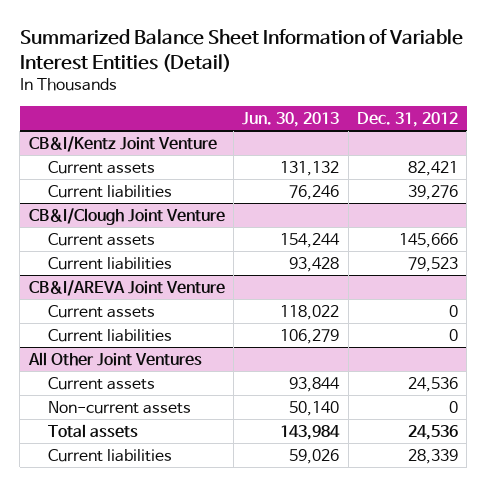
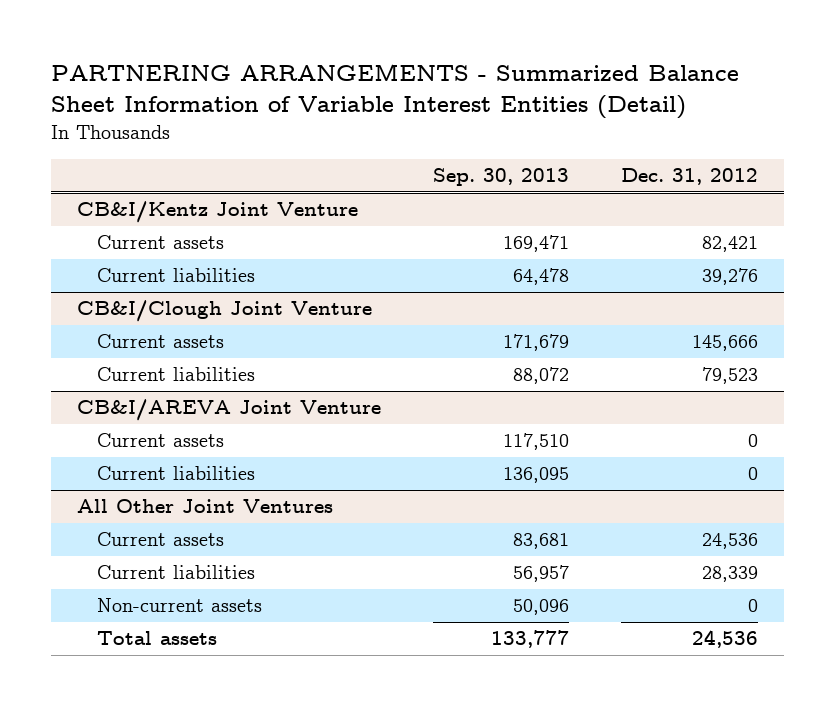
[19,29,463,72] Summarized Balance Sheet Information of Variable Interest Entities (Detail) -> [50,64,739,120] PARTNERING ARRANGEMENTS - Summarized Balance Sheet Information of Variable Interest Entities (Detail)
[242,111,340,127] Jun. 30, 2013 -> none
none -> [432,168,569,187] Sep. 30, 2013
[47,448,172,462] Current liabilities -> [97,565,256,580] Current liabilities

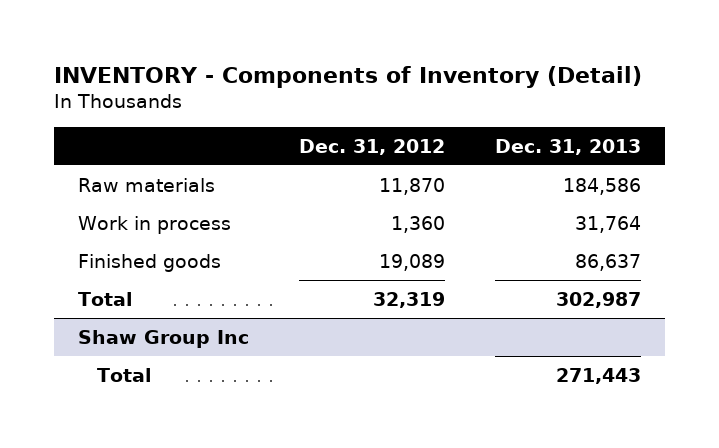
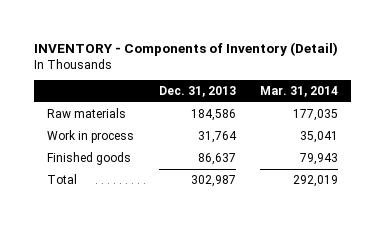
[298,138,445,155] Dec. 31, 2012 -> none
none -> [260,86,339,98] Mar. 31, 2014
[78,329,250,348] Shaw Group Inc -> none
[96,367,152,382] Total -> none

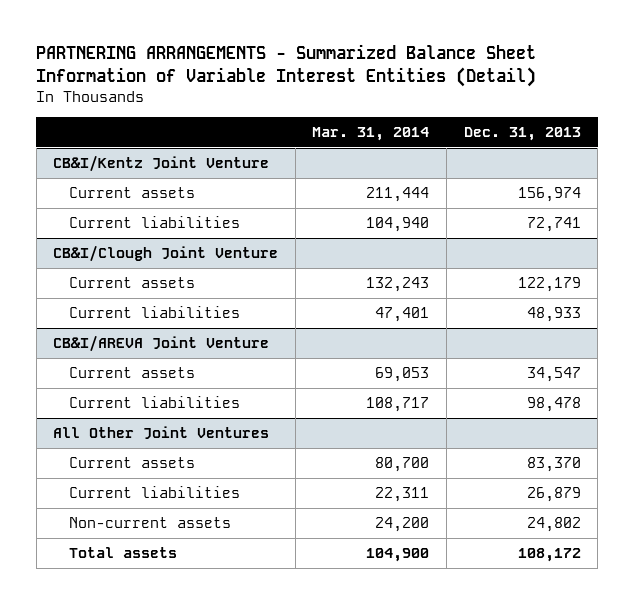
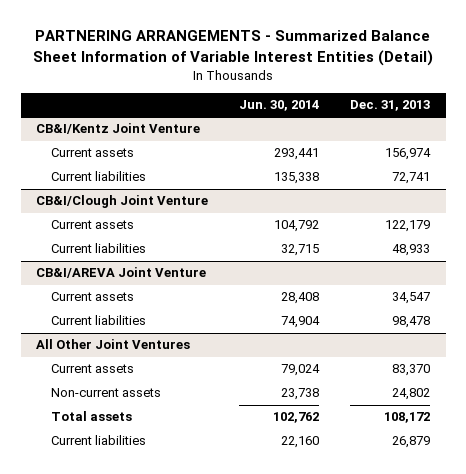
[312,126,430,141] Mar. 31, 2014 -> none
none -> [239,100,320,112] Jun. 30, 2014
[68,486,240,499] Current liabilities -> [50,435,146,446] Current liabilities

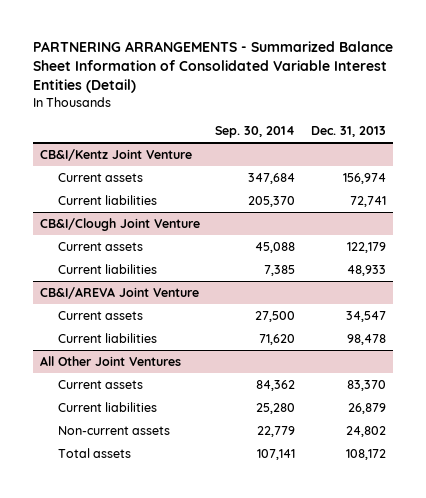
[33,30,434,66] PARTNERING ARRANGEMENTS - Summarized Balance Sheet Information of Variable Interest Entities (Detail) -> [32,40,393,94] PARTNERING ARRANGEMENTS - Summarized Balance Sheet Information of Consolidated Variable Interest Entities (Detail)
[239,100,320,112] Jun. 30, 2014 -> none
none -> [215,126,296,139] Sep. 30, 2014
[50,435,146,446] Current liabilities -> [58,401,158,412] Current liabilities

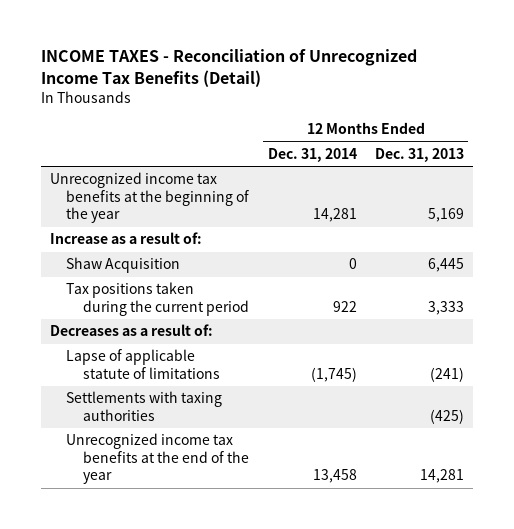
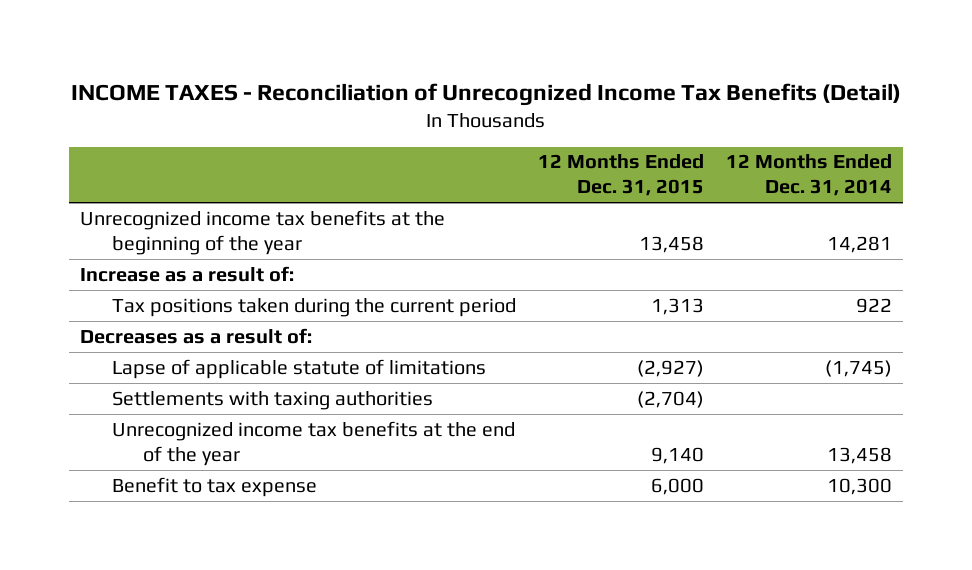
[374,148,464,163] Dec. 31, 2013 -> none
none -> [537,154,704,197] 12 Months Ended Dec. 31, 2015
[66,257,181,274] Shaw Acquisition -> none
none -> [111,476,317,497] Benefit to tax expense

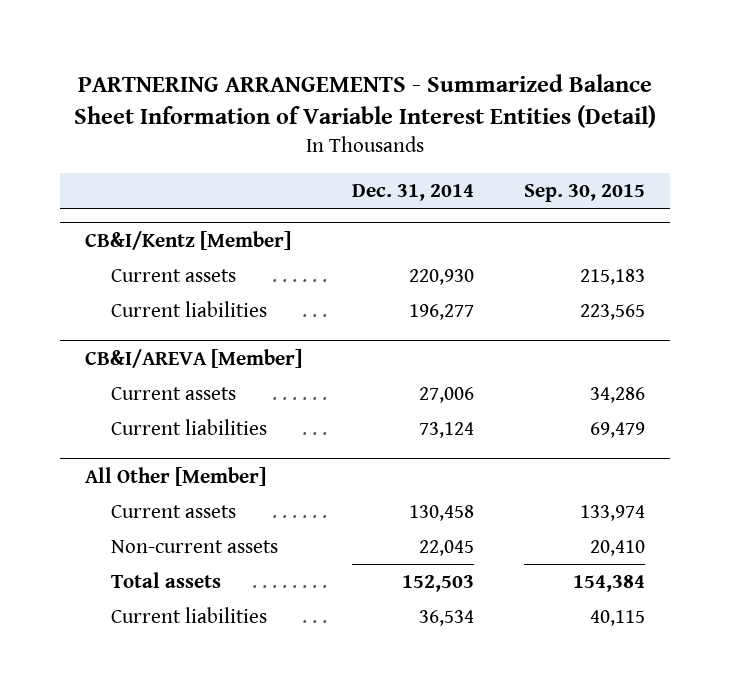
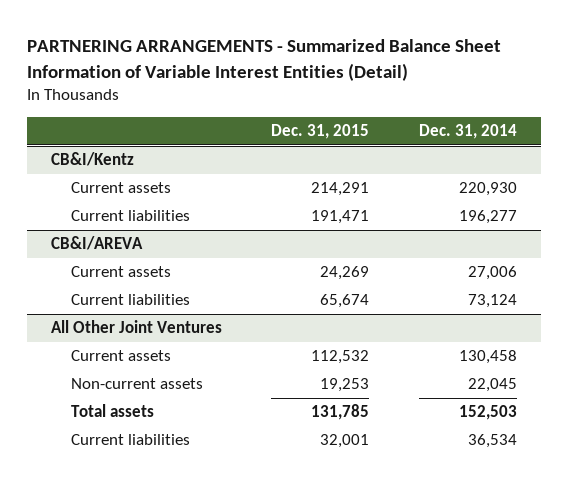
[524,184,646,203] Sep. 30, 2015 -> none
none -> [271,123,370,139] Dec. 31, 2015
[84,231,291,251] CB&I/Kentz [Member] -> [51,152,135,167] CB&I/Kentz
[84,349,302,369] CB&I/AREVA [Member] -> [51,236,144,251] CB&I/AREVA
[84,467,266,487] All Other [Member] -> [51,320,223,334] All Other Joint Ventures

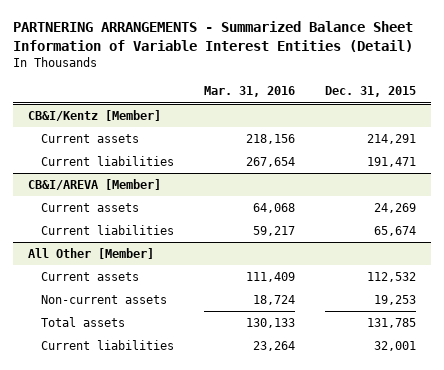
[418,123,517,139] Dec. 31, 2014 -> none
none -> [204,86,296,98] Mar. 31, 2016
[51,152,135,167] CB&I/Kentz -> [27,110,161,122] CB&I/Kentz [Member]
[51,236,144,251] CB&I/AREVA -> [27,179,161,191] CB&I/AREVA [Member]
[51,320,223,334] All Other Joint Ventures -> [27,248,154,260] All Other [Member]

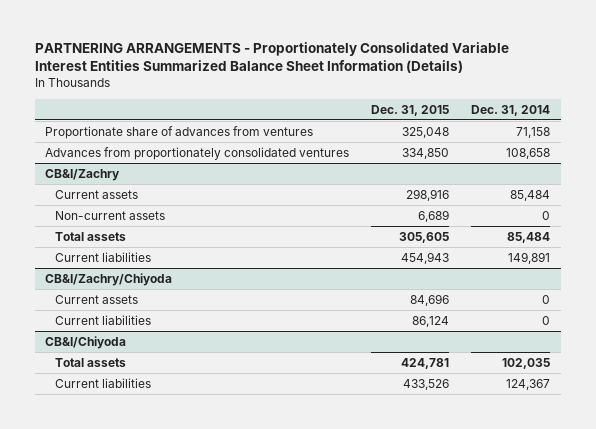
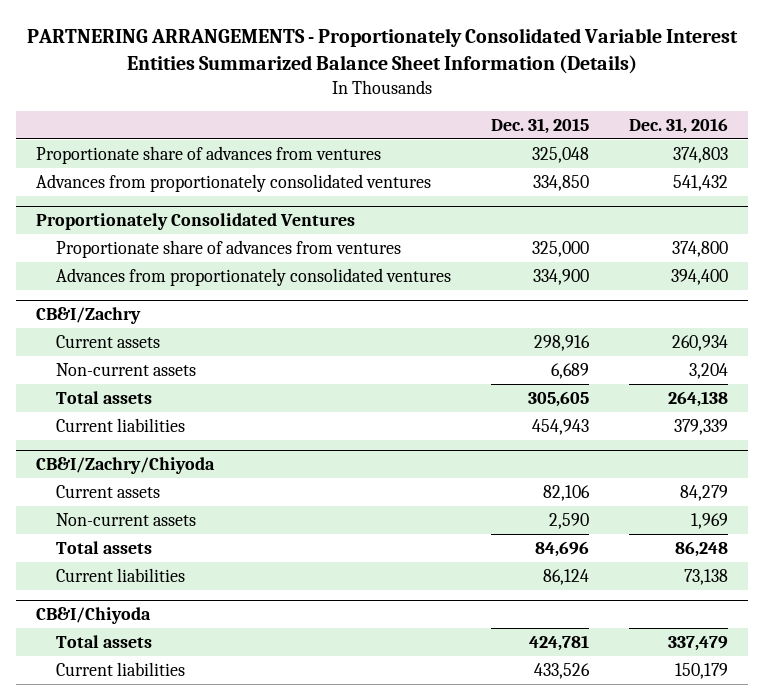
[471,104,551,116] Dec. 31, 2014 -> none
none -> [628,117,728,134] Dec. 31, 2016
none -> [36,213,356,231] Proportionately Consolidated Ventures
none -> [55,239,401,258] Proportionate share of advances from ventures
none -> [55,267,451,286] Advances from proportionately consolidated ventures
[410,293,450,306] 84,696 -> [542,484,590,501] 82,106
none -> [55,512,196,526] Non-current assets
none -> [55,540,152,554] Total assets

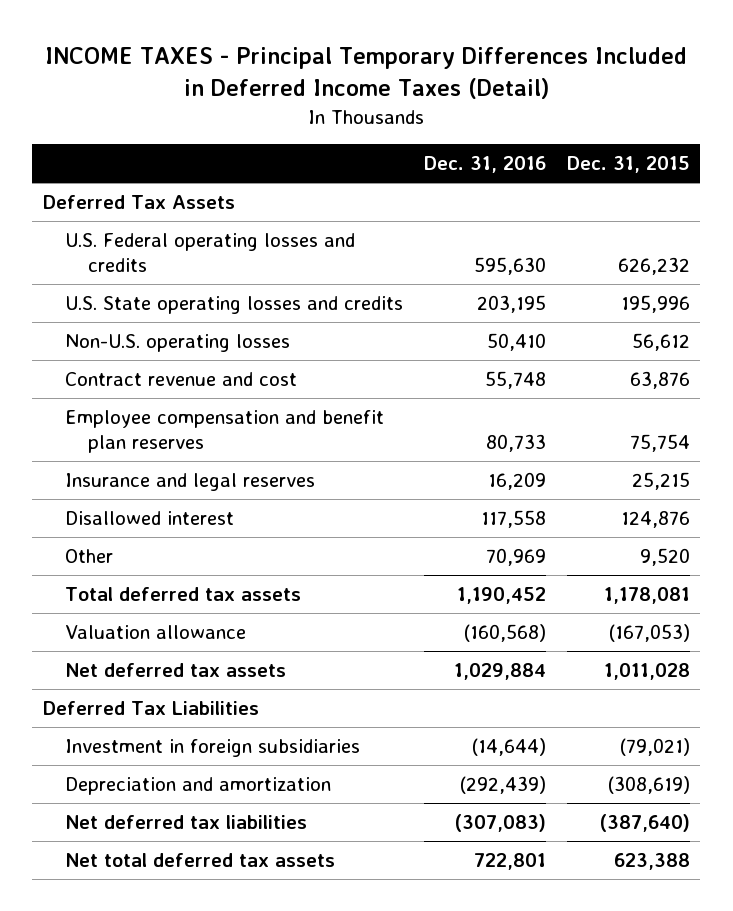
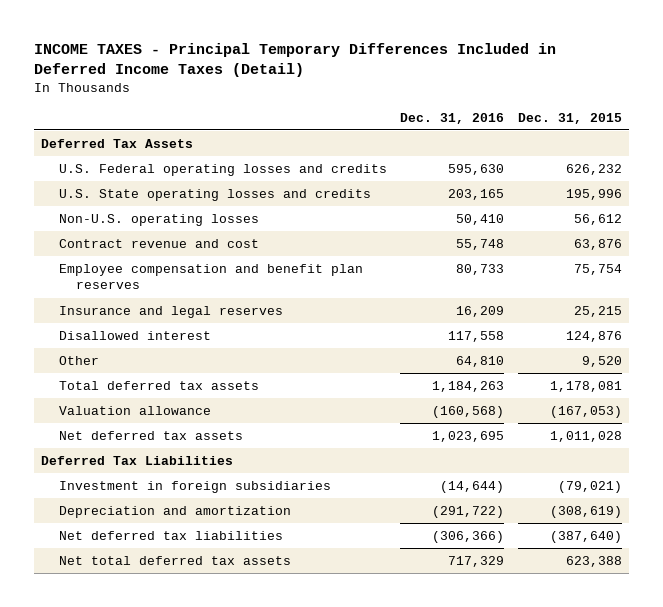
[477,295,547,314] 203,195 -> [448,188,505,200] 203,165
[486,548,547,567] 70,969 -> [456,355,505,367] 64,810
[457,587,547,605] 1,190,452 -> [432,380,505,392] 1,184,263
[454,663,547,681] 1,029,884 -> [432,430,505,442] 1,023,695
[460,776,547,795] (292,439) -> [432,505,505,518] (291,722)
[455,814,547,833] (307,083) -> [432,530,505,543] (306,366)
[474,853,547,871] 722,801 -> [448,555,505,567] 717,329

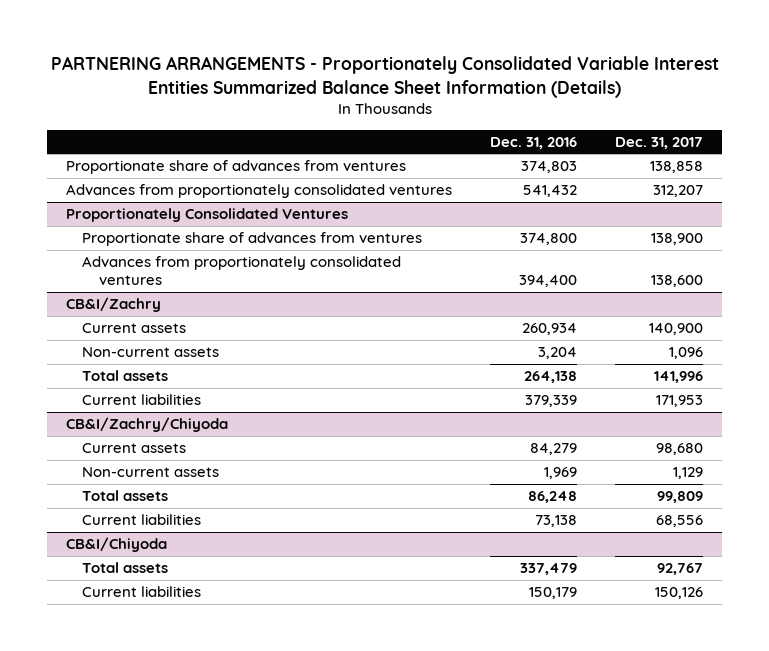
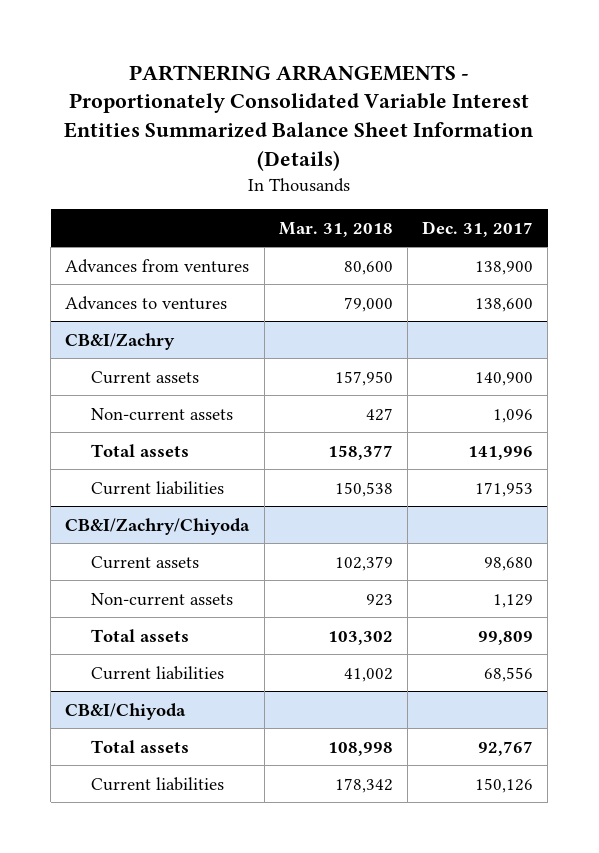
[490,136,578,149] Dec. 31, 2016 -> none
none -> [278,221,393,237] Mar. 31, 2018
[65,208,348,223] Proportionately Consolidated Ventures -> none
[82,232,423,247] Proportionate share of advances from ventures -> none
[82,256,402,286] Advances from proportionately consolidated ventures -> none
[65,160,406,175] Proportionate share of advances from ventures -> [65,258,250,273] Advances from ventures
[650,161,704,174] 138,858 -> [475,260,534,275] 138,900
[65,184,452,199] Advances from proportionately consolidated ventures -> [65,295,228,310] Advances to ventures
[653,185,704,198] 312,207 -> [475,297,534,312] 138,600

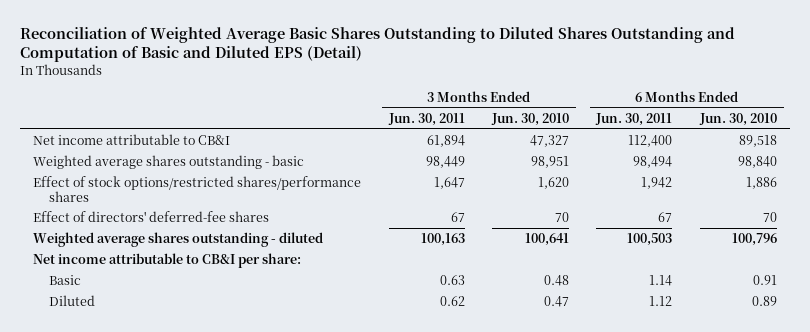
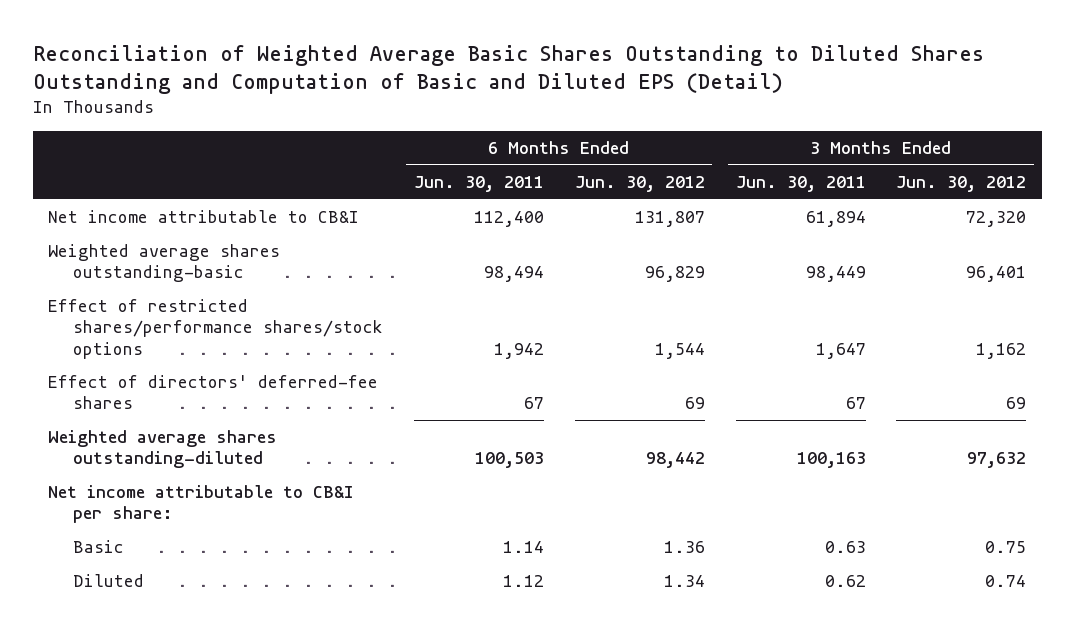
[491,112,570,126] Jun. 30, 2010 -> none
[698,112,777,126] Jun. 30, 2010 -> none
none -> [574,175,705,192] Jun. 30, 2012
none -> [896,175,1027,192] Jun. 30, 2012
[33,154,305,169] Weighted average shares outstanding - basic -> [48,244,281,283] Weighted average shares outstanding-basic
[33,175,362,202] Effect of stock options/restricted shares/performance shares -> [48,299,383,359] Effect of restricted shares/performance shares/stock options
[33,231,324,247] Weighted average shares outstanding - diluted -> [48,430,278,469] Weighted average shares outstanding-diluted

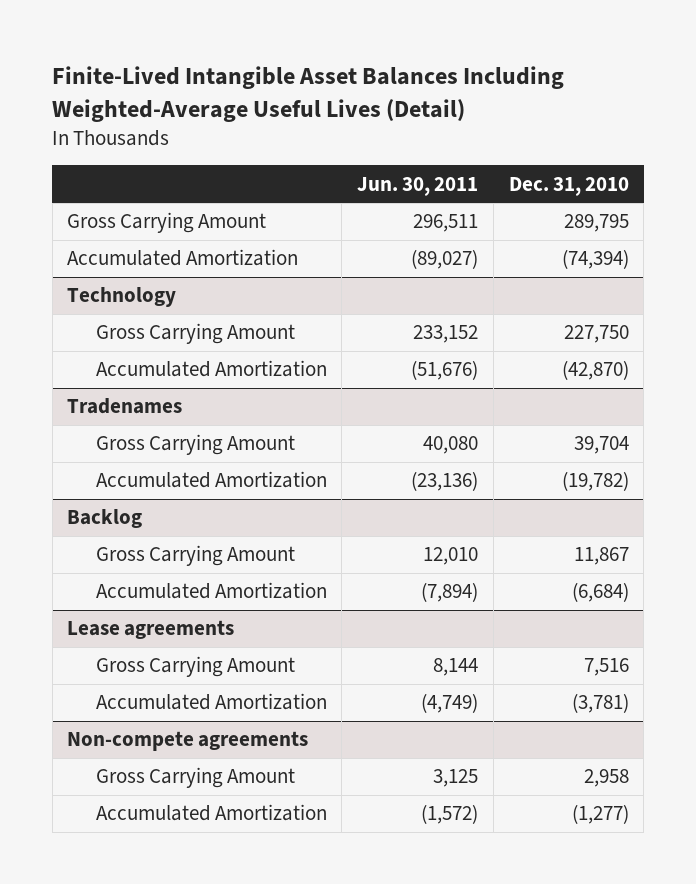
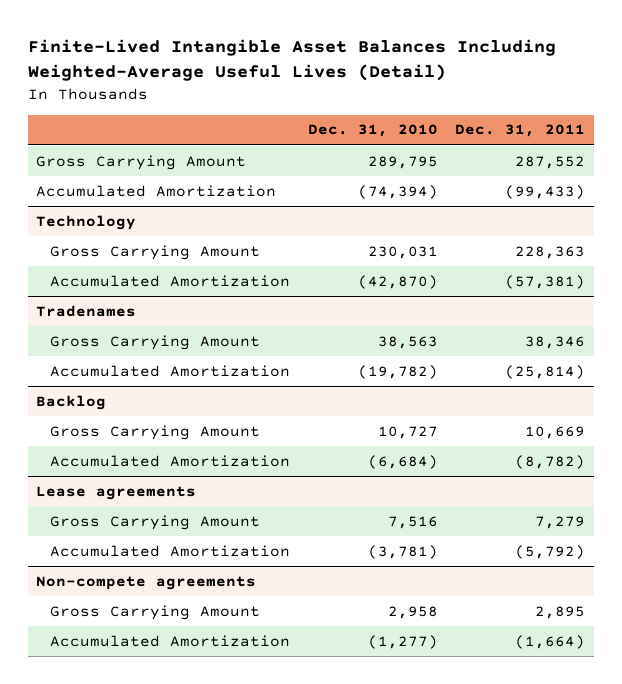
[357,176,479,196] Jun. 30, 2011 -> none
none -> [455,124,586,138] Dec. 31, 2011
[563,325,629,344] 227,750 -> [367,245,438,259] 230,031
[573,436,629,455] 39,704 -> [377,335,438,349] 38,563
[573,547,629,566] 11,867 -> [377,425,438,439] 10,727

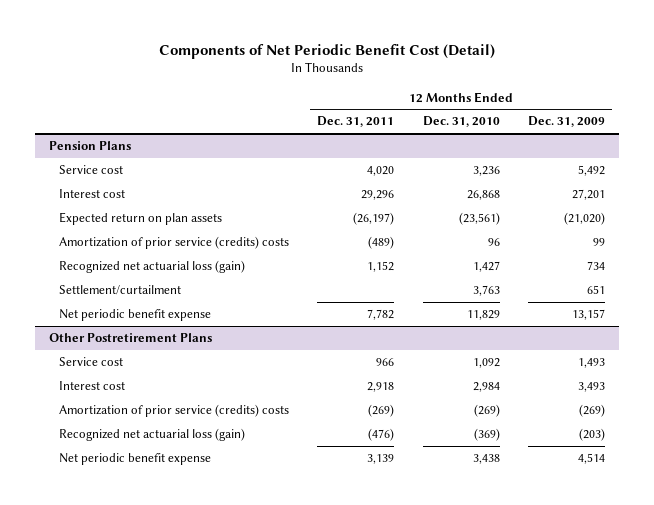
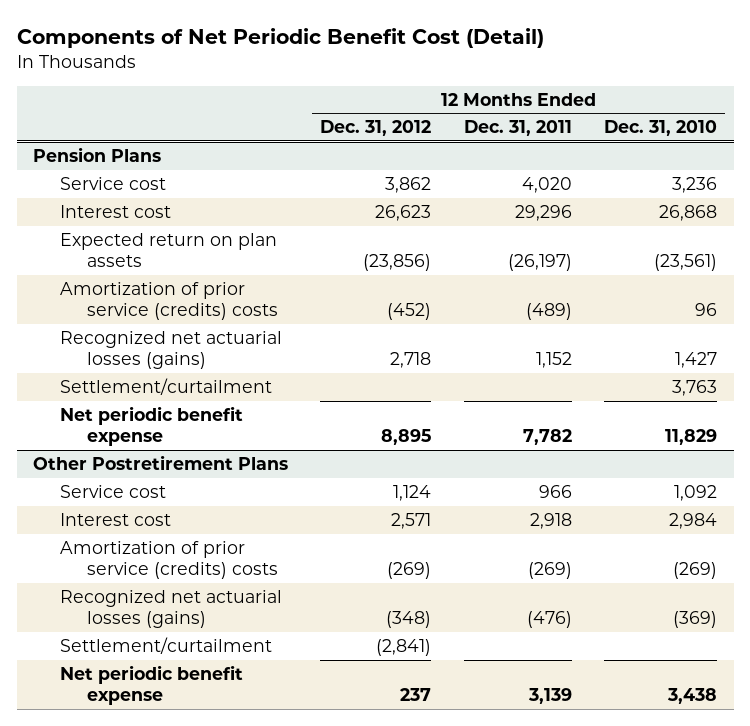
[528,116,606,128] Dec. 31, 2009 -> none
none -> [320,120,432,137] Dec. 31, 2012
[58,260,245,274] Recognized net actuarial loss (gain) -> [60,331,283,370] Recognized net actuarial losses (gains)
[58,428,245,442] Recognized net actuarial loss (gain) -> [60,590,283,629] Recognized net actuarial losses (gains)
none -> [60,637,273,655] Settlement/curtailment

